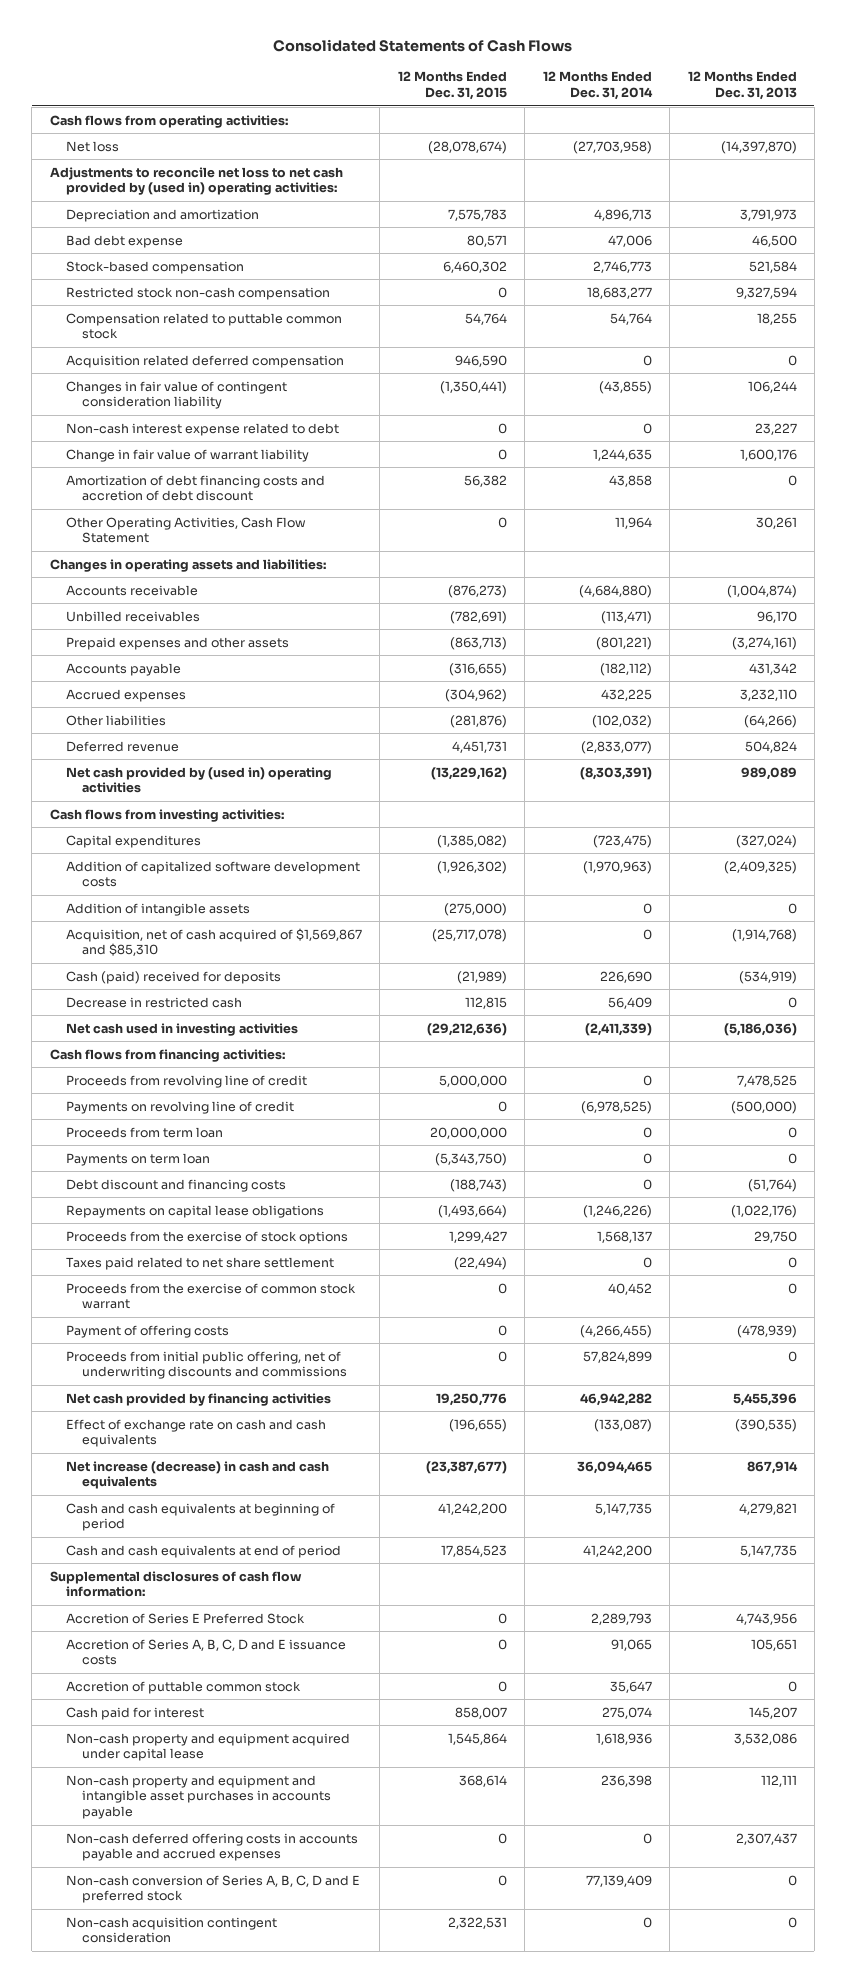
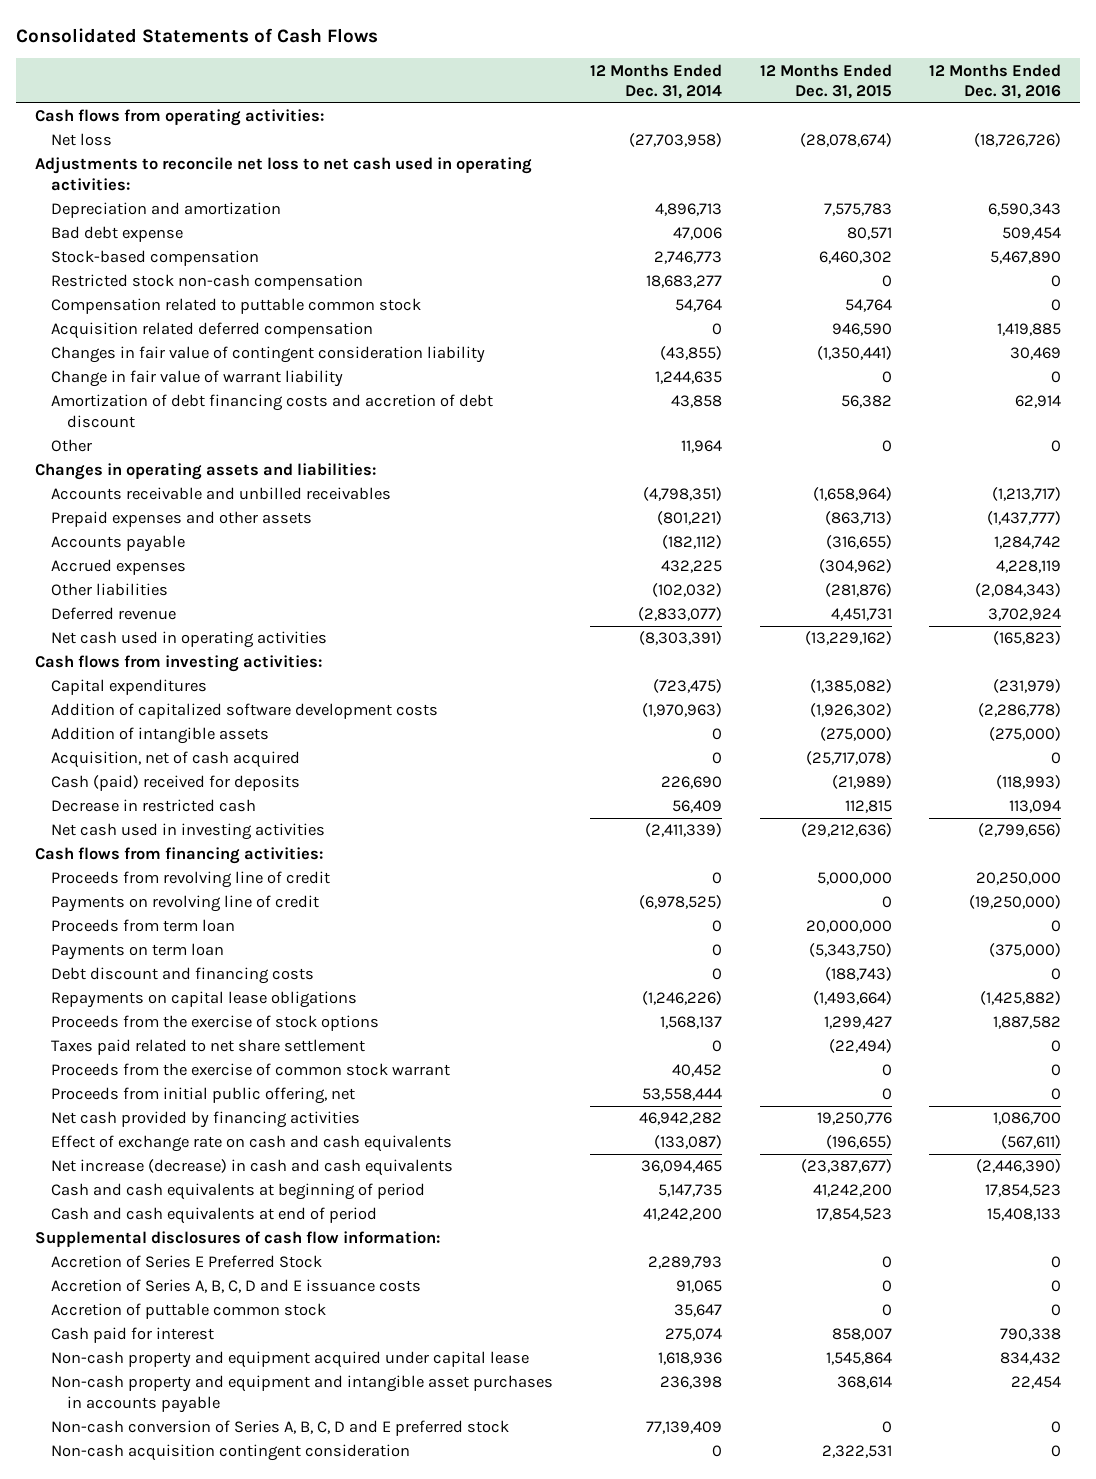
[687,71,797,101] 12 Months Ended Dec. 31, 2013 -> none
none -> [929,63,1062,99] 12 Months Ended Dec. 31, 2016
[49,166,343,196] Adjustments to reconcile net loss to net cash provided by (used in) operating activities: -> [34,157,532,191] Adjustments to reconcile net loss to net cash used in operating activities:
[66,422,340,436] Non-cash interest expense related to debt -> none
[66,516,307,544] Other Operating Activities, Cash Flow Statement -> [51,439,93,453] Other
[66,610,201,622] Unbilled receivables -> none
[66,584,199,596] Accounts receivable -> [51,487,392,501] Accounts receivable and unbilled receivables
[447,584,507,598] (876,273) -> [812,487,892,502] (1,658,964)
[578,584,652,598] (4,684,880) -> [643,487,723,502] (4,798,351)
[66,766,333,794] Net cash provided by (used in) operating activities -> [51,631,328,649] Net cash used in operating activities
[66,927,363,957] Acquisition, net of cash acquired of $1,569,867 and $85,310 -> [51,751,301,769] Acquisition, net of cash acquired
[66,1324,230,1338] Payment of offering costs -> none
[66,1350,348,1380] Proceeds from initial public offering, net of underwriting discounts and commissions -> [51,1087,356,1105] Proceeds from initial public offering, net
[582,1350,652,1363] 57,824,899 -> [642,1088,723,1102] 53,558,444
[66,1832,359,1862] Non-cash deferred offering costs in accounts payable and accrued expenses -> none

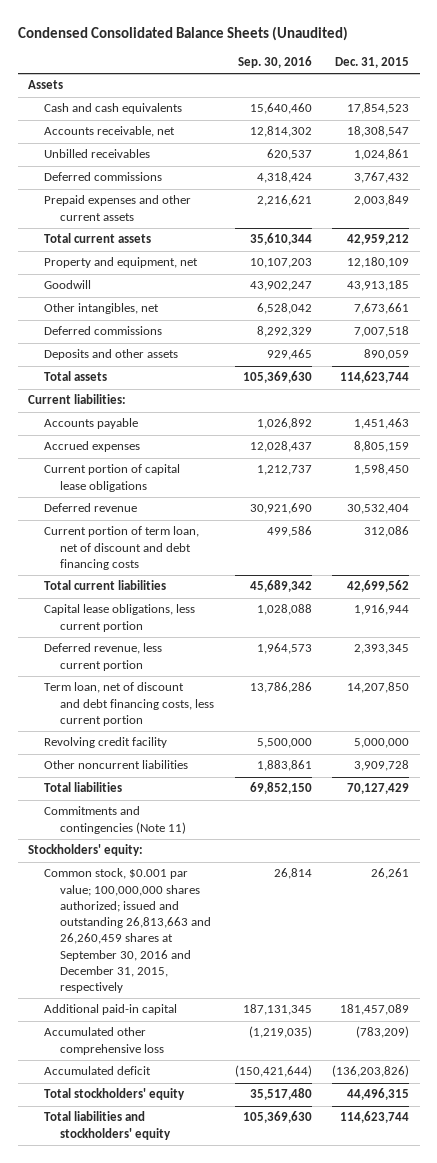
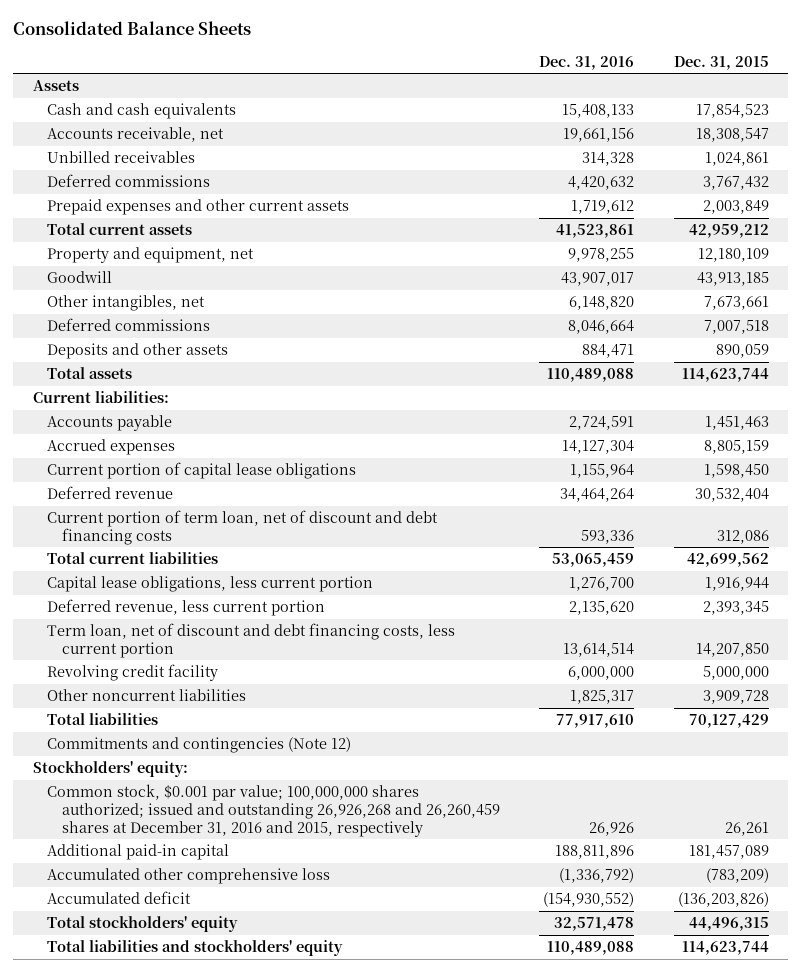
[17,25,348,41] Condensed Consolidated Balance Sheets (Unaudited) -> [13,21,252,36] Consolidated Balance Sheets
[237,55,312,68] Sep. 30, 2016 -> none
none -> [539,55,635,70] Dec. 31, 2016
[44,806,187,834] Commitments and contingencies (Note 11) -> [47,737,352,754] Commitments and contingencies (Note 12)
[44,868,212,994] Common stock, $0.001 par value; 100,000,000 shares authorized; issued and outstanding 26,813,663 and 26,260,459 shares at September 30, 2016 and December 31, 2015, respectively -> [47,784,501,837] Common stock, $0.001 par value; 100,000,000 shares authorized; issued and outstanding 26,926,268 and 26,260,459 shares at December 31, 2016 and 2015, respectively

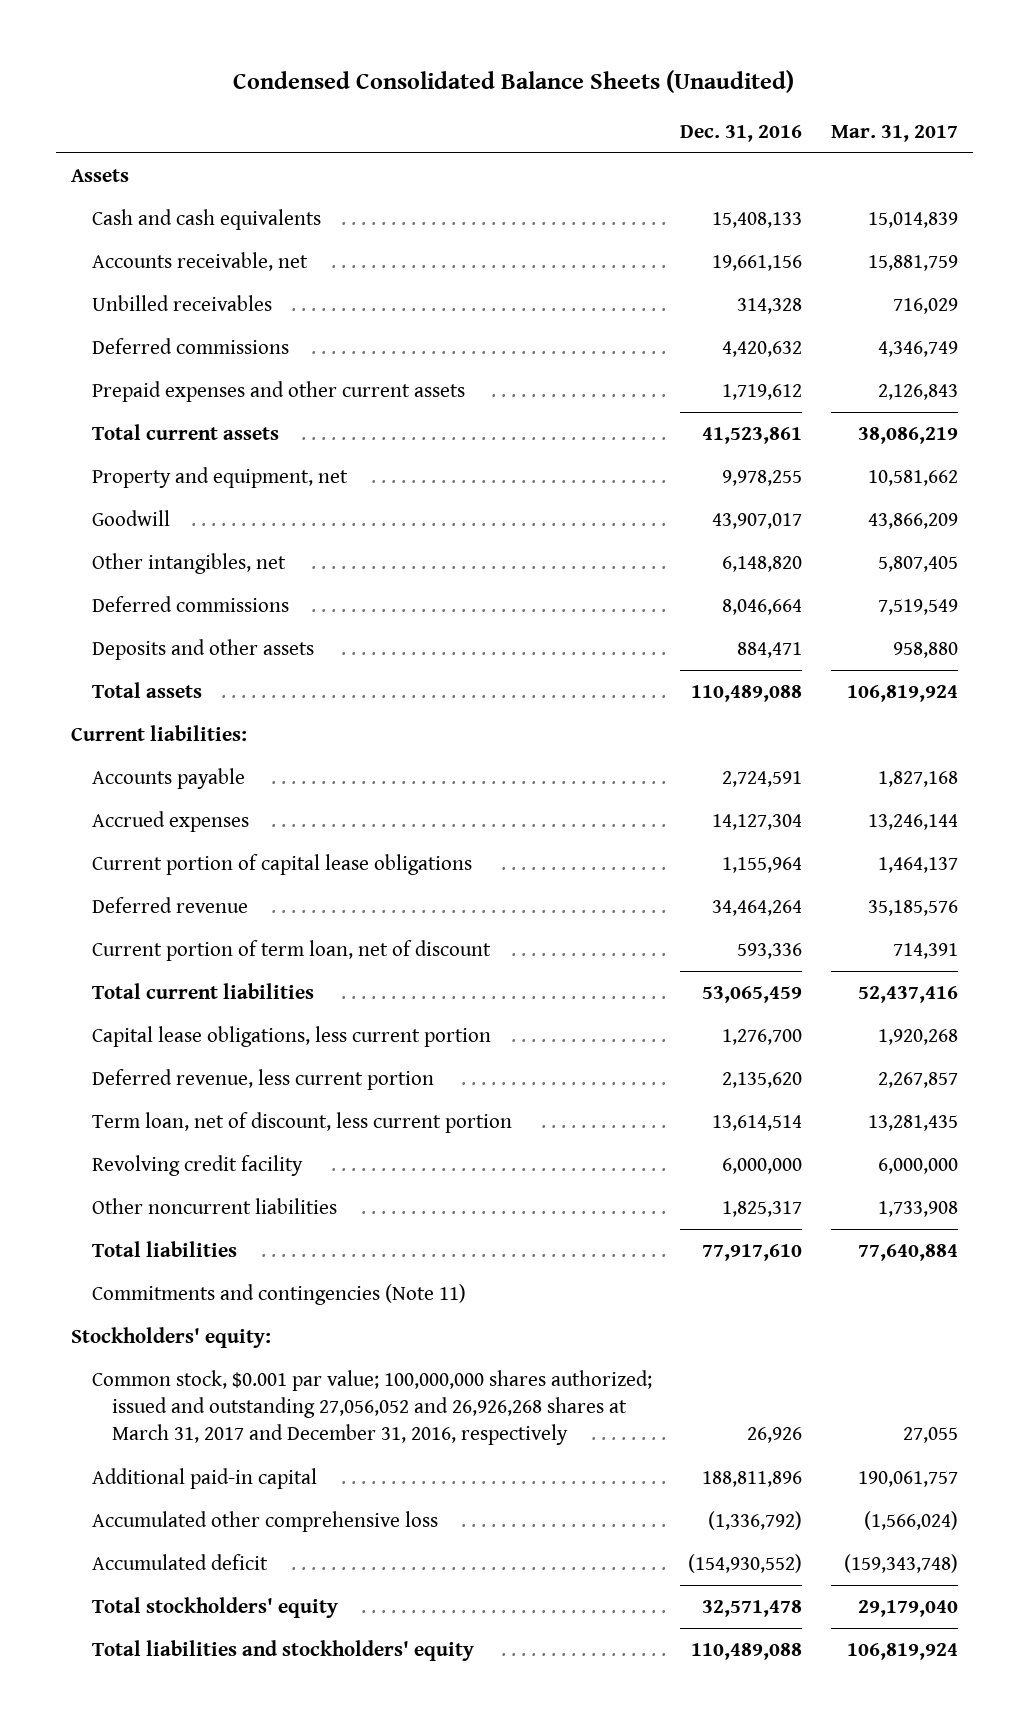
[13,21,252,36] Consolidated Balance Sheets -> [233,69,795,93] Condensed Consolidated Balance Sheets (Unaudited)
[673,55,769,70] Dec. 31, 2015 -> none
none -> [831,124,959,142] Mar. 31, 2017
[47,510,439,545] Current portion of term loan, net of discount and debt financing costs -> [91,940,491,962] Current portion of term loan, net of discount
[47,623,456,658] Term loan, net of discount and debt financing costs, less current portion -> [91,1112,512,1134] Term loan, net of discount, less current portion
[47,737,352,754] Commitments and contingencies (Note 12) -> [91,1284,466,1306] Commitments and contingencies (Note 11)
[47,784,501,837] Common stock, $0.001 par value; 100,000,000 shares authorized; issued and outstanding 26,926,268 and 26,260,459 shares at December 31, 2016 and 2015, respectively -> [91,1370,652,1446] Common stock, $0.001 par value; 100,000,000 shares authorized; issued and outstanding 27,056,052 and 26,926,268 shares at March 31, 2017 and December 31, 2016, respectively

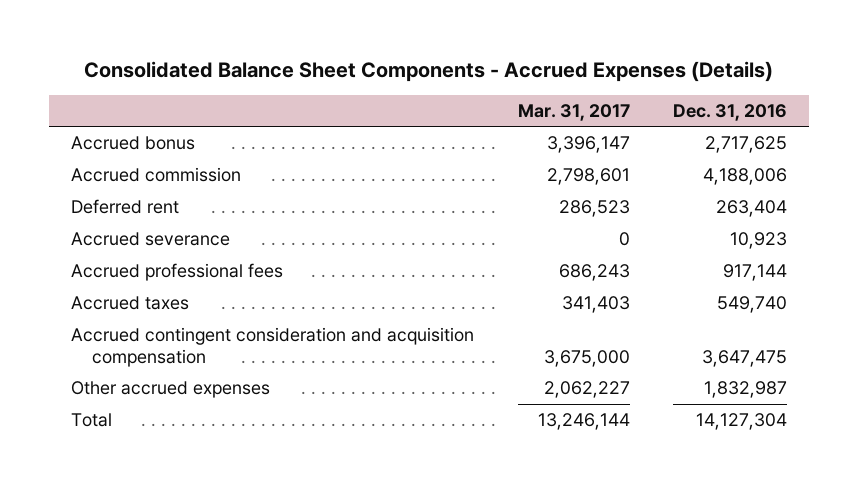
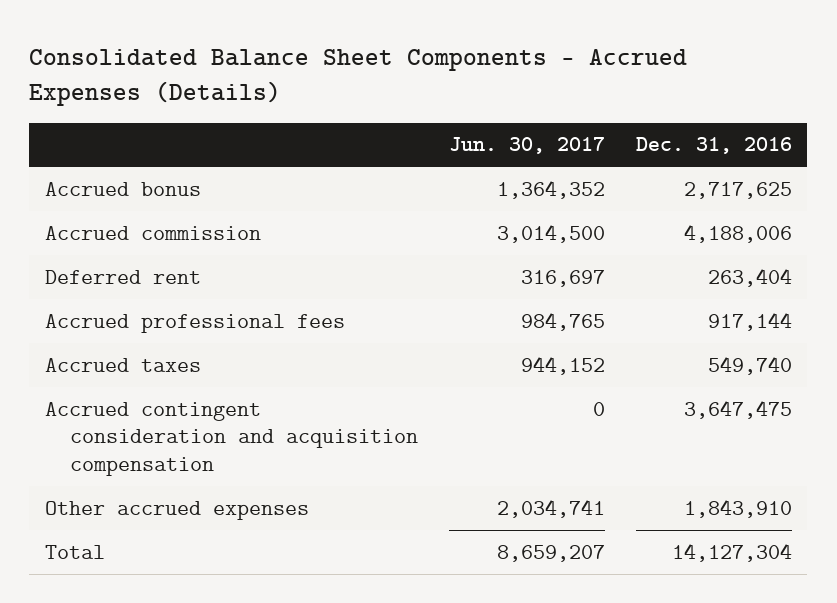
[517,103,630,121] Mar. 31, 2017 -> none
none -> [448,137,605,155] Jun. 30, 2017
[70,232,230,247] Accrued severance -> none
[704,381,788,399] 1,832,987 -> [683,498,792,518] 1,843,910

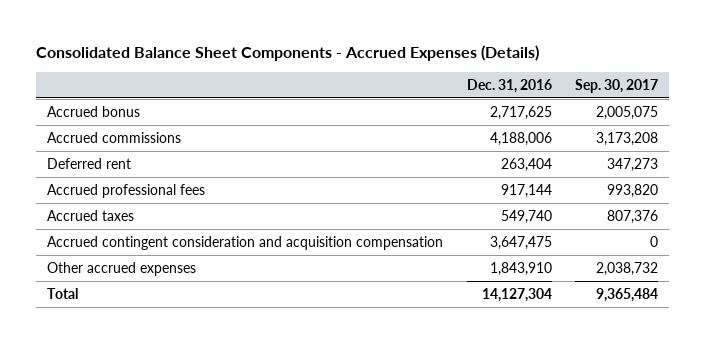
[448,137,605,155] Jun. 30, 2017 -> none
none -> [574,78,658,93] Sep. 30, 2017
[44,225,261,240] Accrued commission -> [47,131,182,143] Accrued commissions

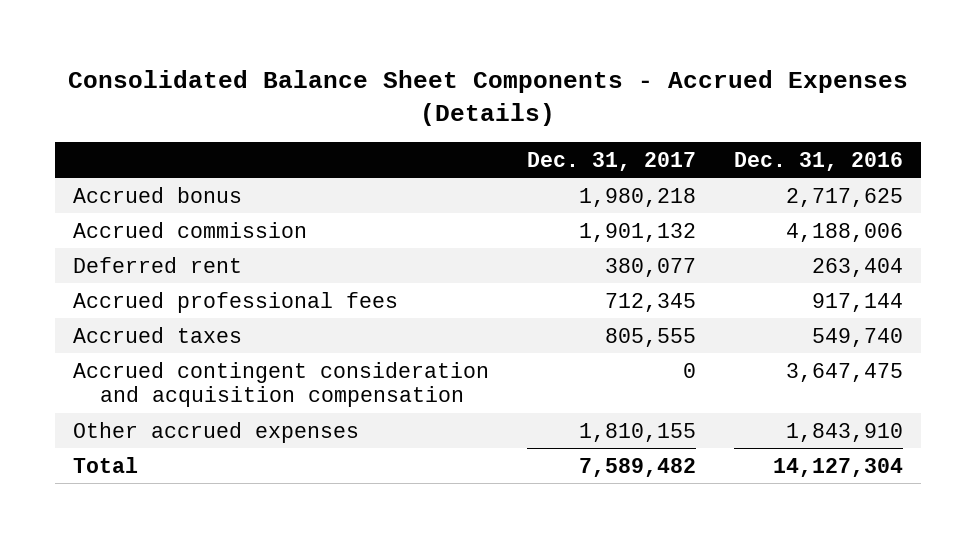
[574,78,658,93] Sep. 30, 2017 -> none
none -> [527,151,697,171] Dec. 31, 2017
[47,131,182,143] Accrued commissions -> [73,221,308,238] Accrued commission

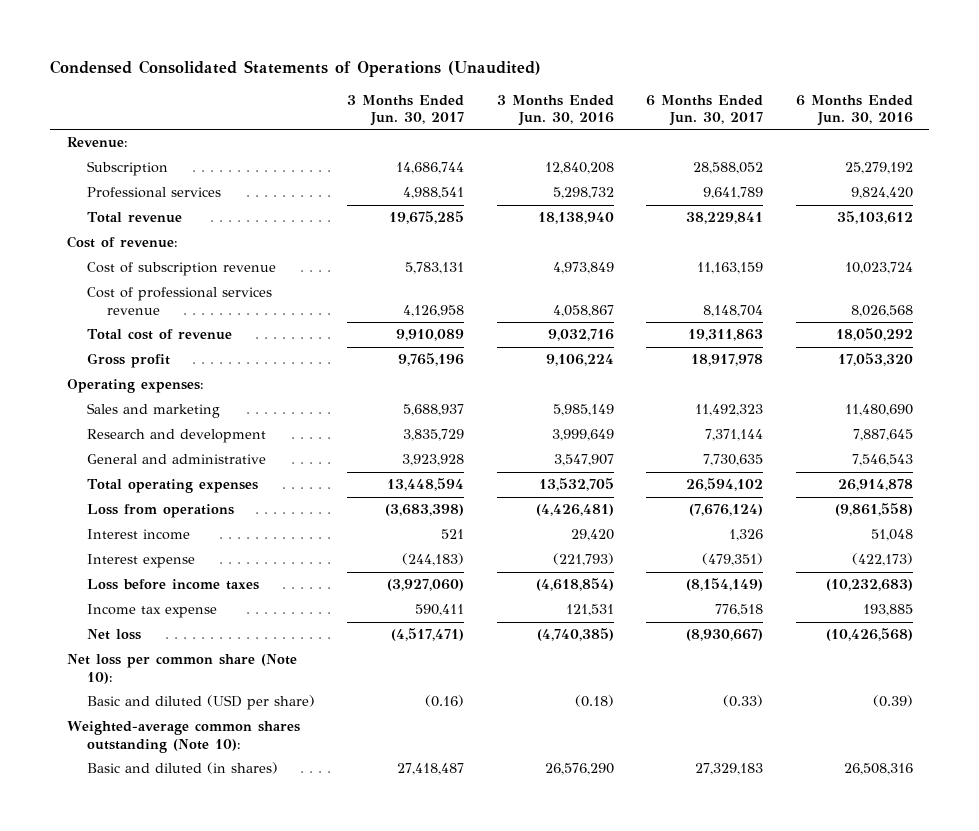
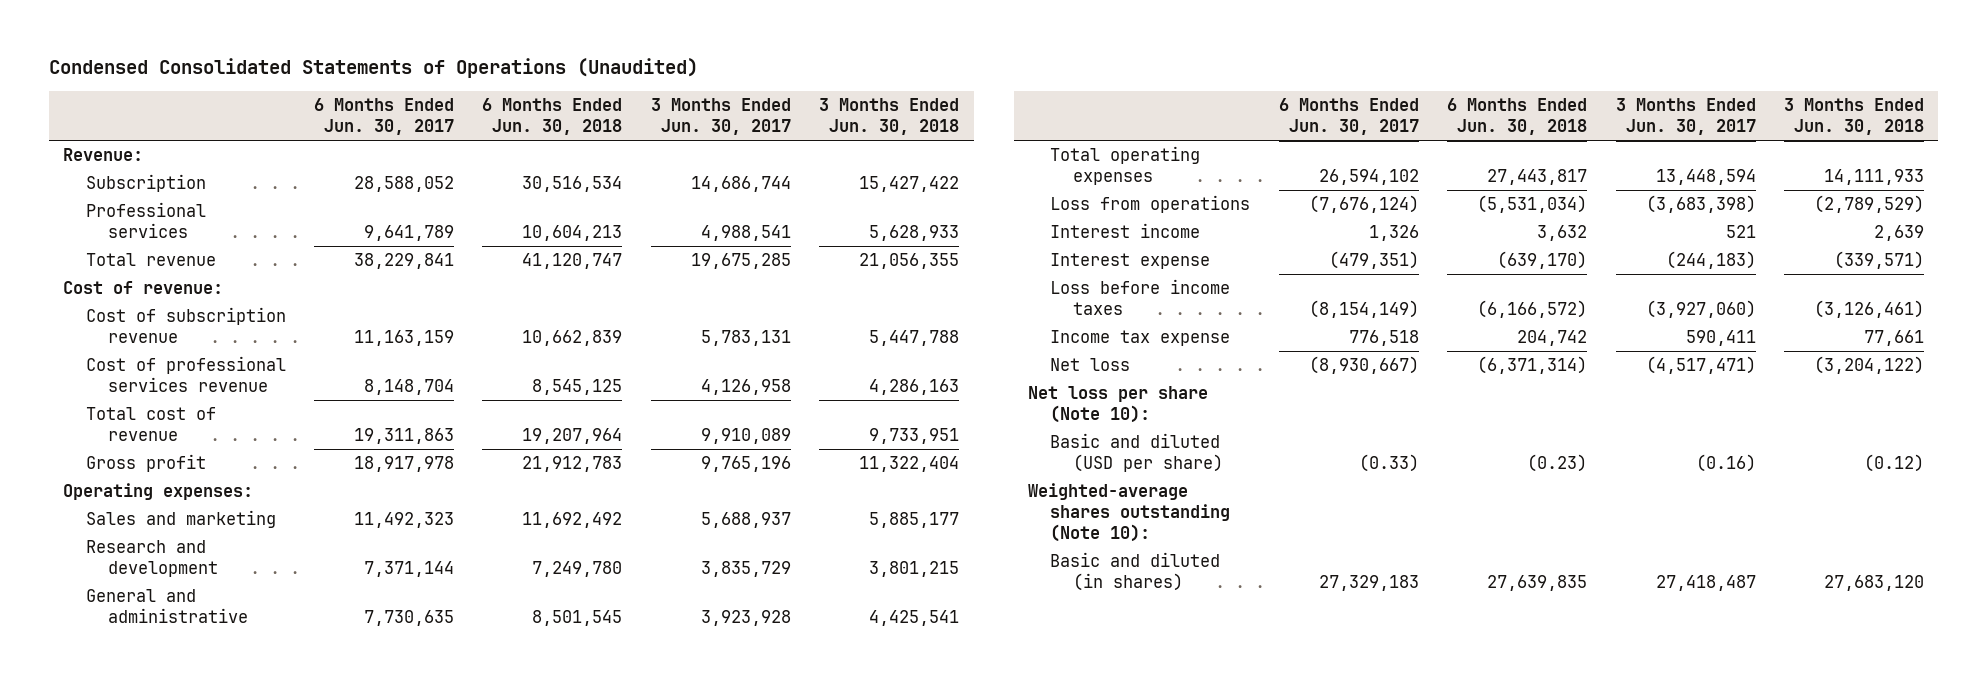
[496,94,614,127] 3 Months Ended Jun. 30, 2016 -> none
[795,94,913,127] 6 Months Ended Jun. 30, 2016 -> none
none -> [482,97,623,135] 6 Months Ended Jun. 30, 2018
none -> [819,97,960,135] 3 Months Ended Jun. 30, 2018
[66,654,297,684] Net loss per common share (Note 10): -> [1028,386,1209,424] Net loss per share (Note 10):
[66,721,300,753] Weighted-average common shares outstanding (Note 10): -> [1028,483,1231,543] Weighted-average shares outstanding (Note 10):

